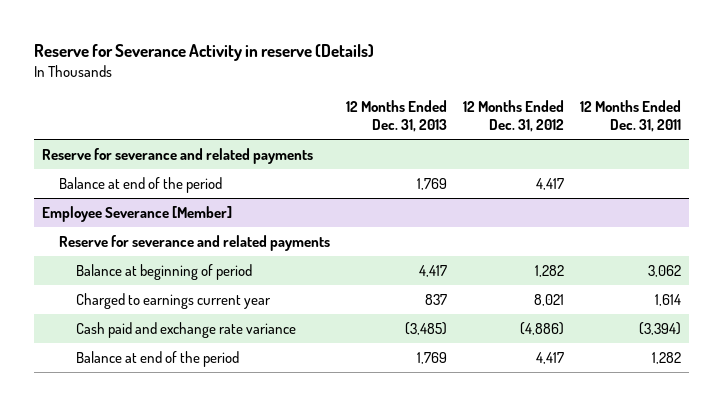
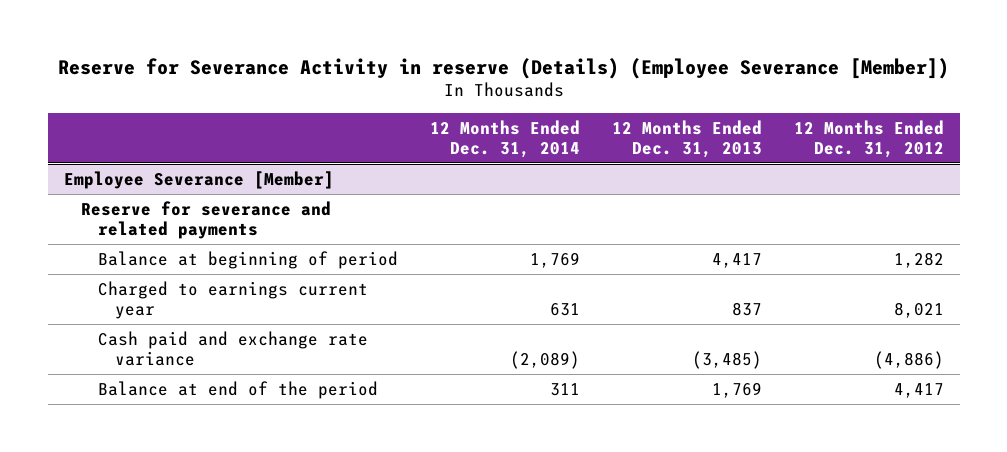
[33,44,374,62] Reserve for Severance Activity in reserve (Details) -> [57,57,949,79] Reserve for Severance Activity in reserve (Details) (Employee Severance [Member])
[579,99,681,133] 12 Months Ended Dec. 31, 2011 -> none
none -> [429,119,580,158] 12 Months Ended Dec. 31, 2014
[41,147,313,164] Reserve for severance and related payments -> none
[58,176,222,193] Balance at end of the period -> none

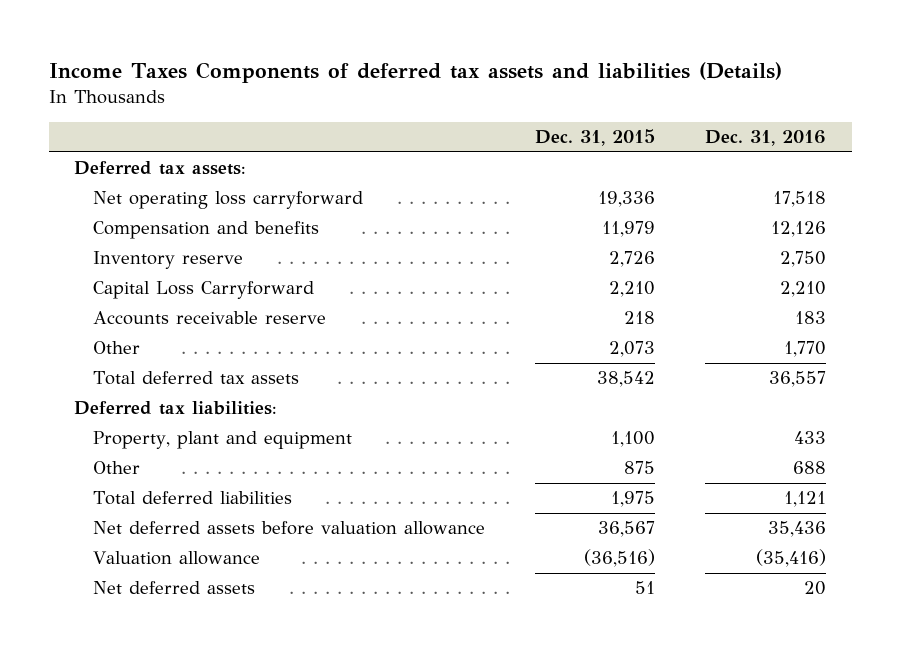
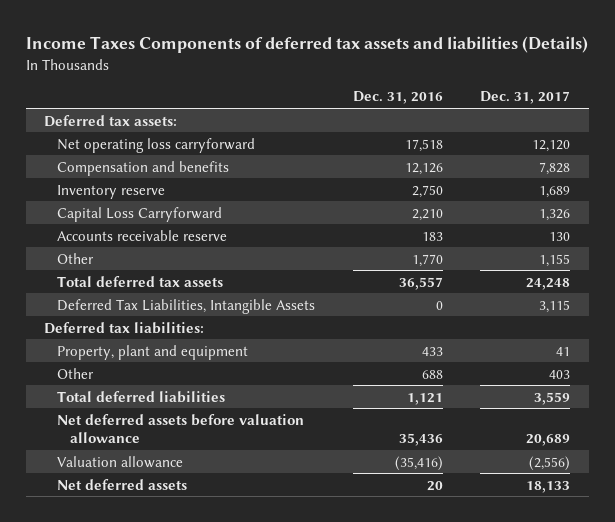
[535,129,656,147] Dec. 31, 2015 -> none
none -> [480,91,571,105] Dec. 31, 2017
none -> [57,298,316,314] Deferred Tax Liabilities, Intangible Assets

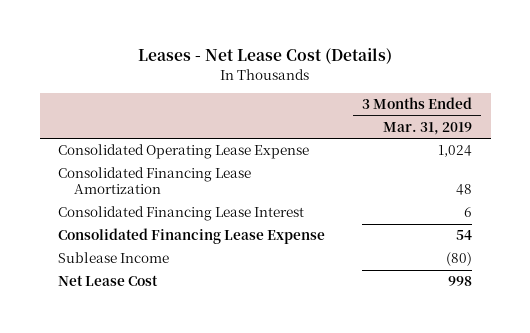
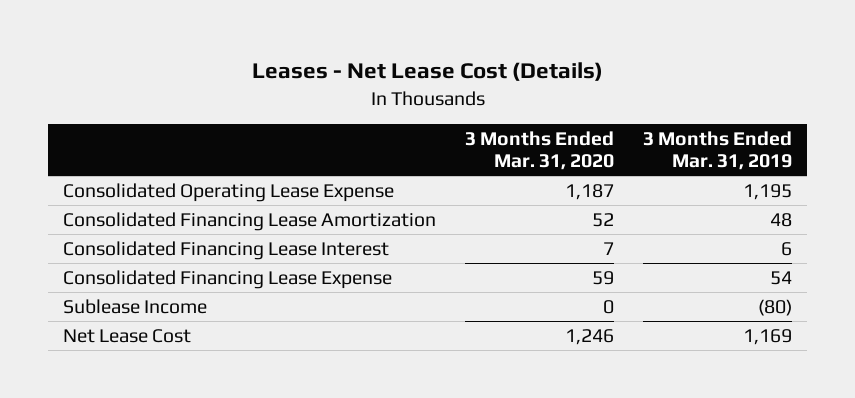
none -> [465,130,615,171] 3 Months Ended Mar. 31, 2020
[438,145,473,158] 1,024 -> [743,183,793,200] 1,195
[448,276,473,287] 998 -> [743,328,793,345] 1,169

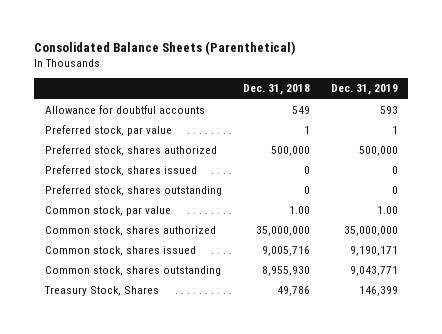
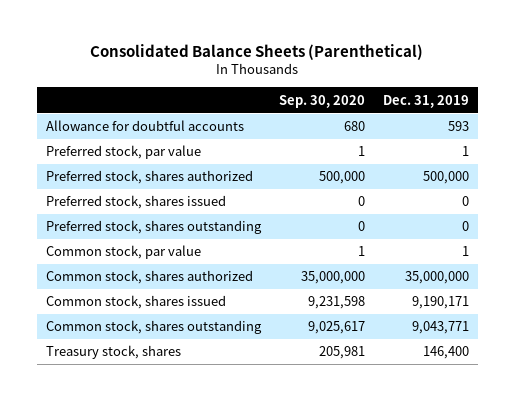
[242,84,310,96] Dec. 31, 2018 -> none
none -> [278,94,365,108] Sep. 30, 2020
[376,206,398,215] 1.00 -> [461,246,469,257] 1
[43,286,159,297] Treasury Stock, Shares -> [45,345,181,360] Treasury stock, shares
[358,286,398,297] 146,399 -> [422,346,469,360] 146,400

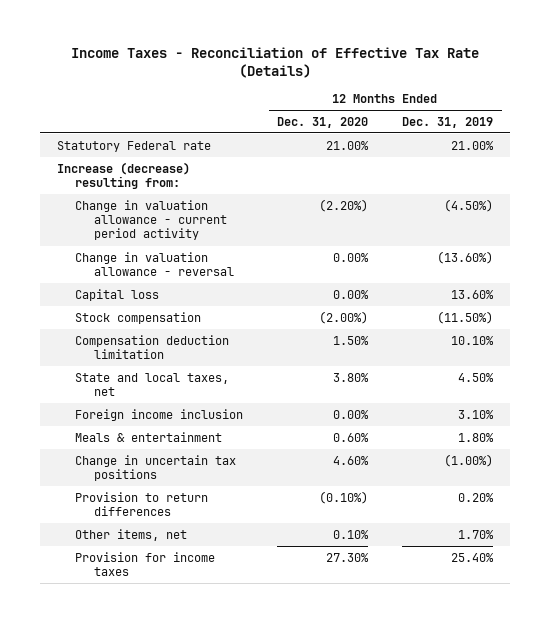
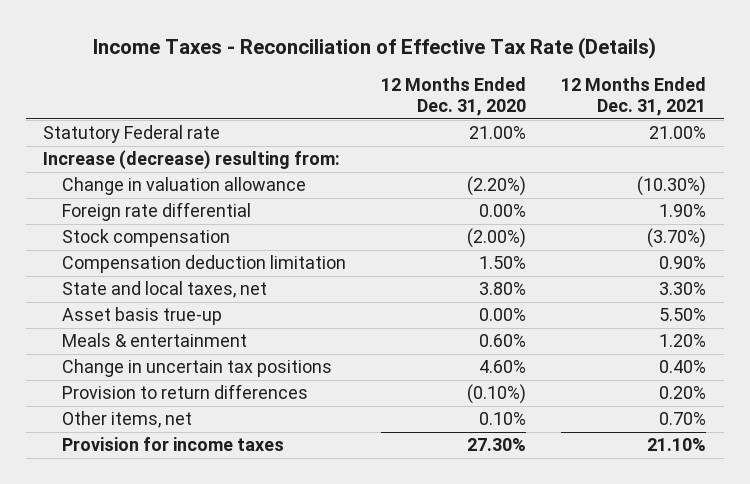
[402,116,494,128] Dec. 31, 2019 -> none
none -> [561,76,707,117] 12 Months Ended Dec. 31, 2021
[75,251,234,276] Change in valuation allowance - reversal -> none
[75,199,227,241] Change in valuation allowance - current period activity -> [62,177,307,196] Change in valuation allowance
[75,288,160,301] Capital loss -> [62,202,252,222] Foreign rate differential
[75,408,244,421] Foreign income inclusion -> [62,307,223,326] Asset basis true-up

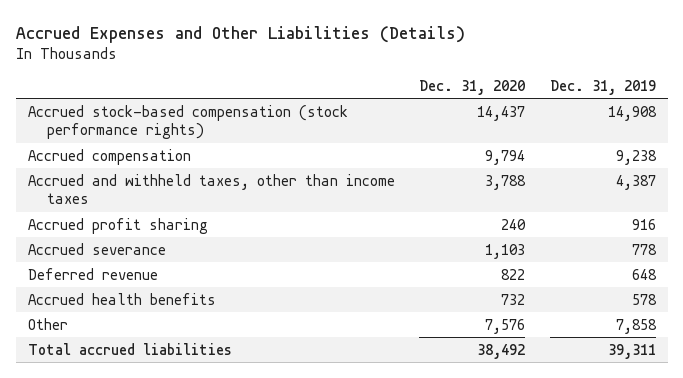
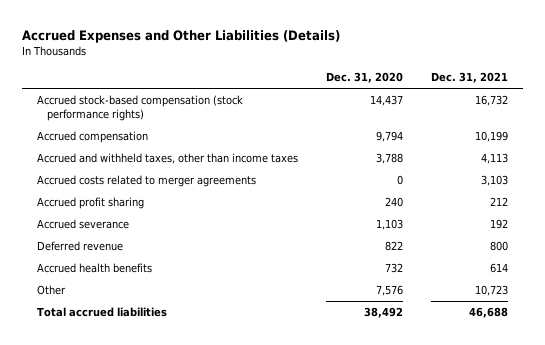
[549,80,656,96] Dec. 31, 2019 -> none
none -> [431,71,509,83] Dec. 31, 2021
none -> [36,175,256,188] Accrued costs related to merger agreements

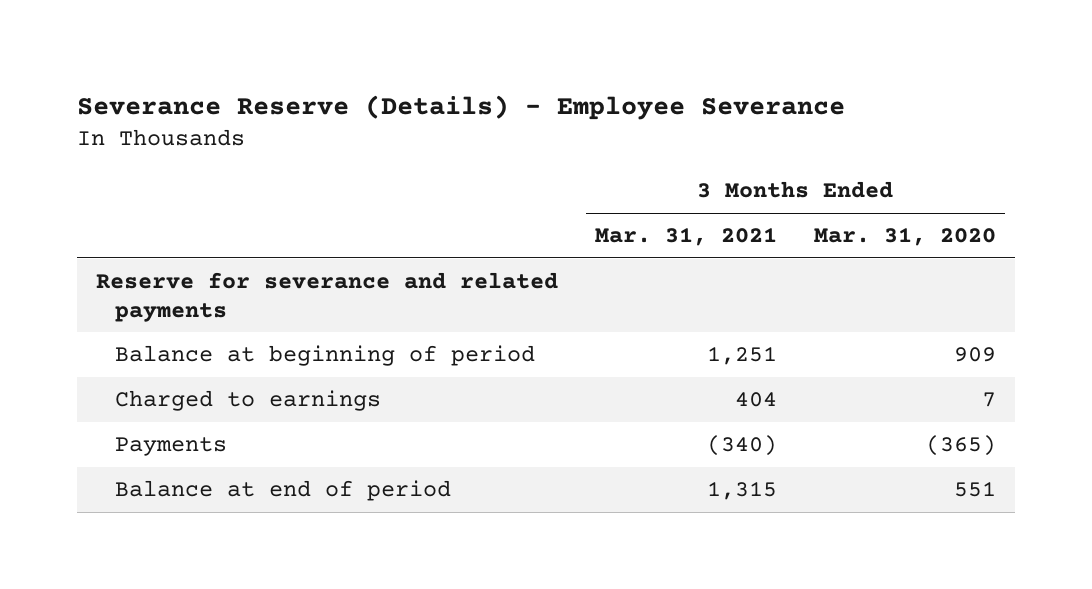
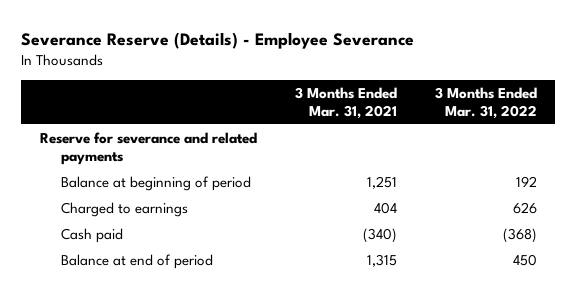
[814,227,997,247] Mar. 31, 2020 -> none
none -> [434,86,537,119] 3 Months Ended Mar. 31, 2022
[114,437,227,457] Payments -> [61,227,124,243] Cash paid

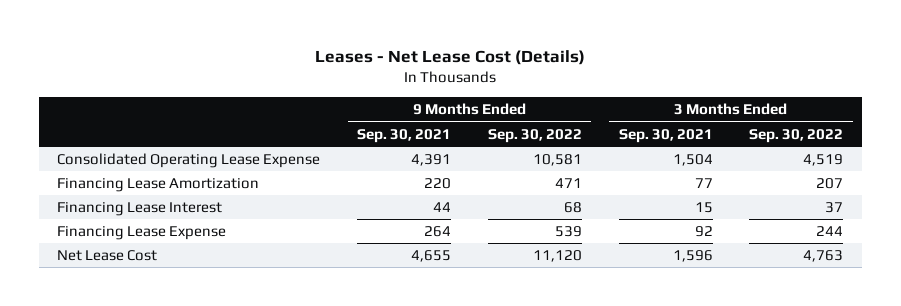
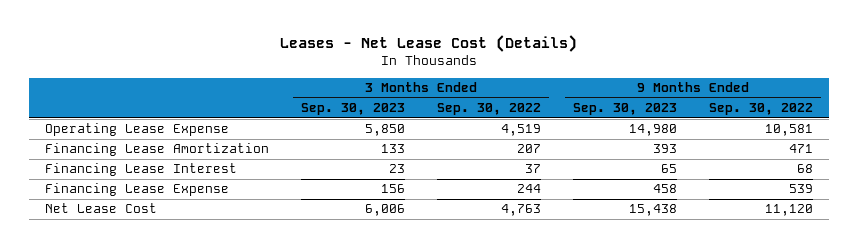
[357,128,452,143] Sep. 30, 2021 -> none
[618,128,713,143] Sep. 30, 2021 -> none
none -> [300,103,405,116] Sep. 30, 2023
none -> [572,103,677,116] Sep. 30, 2023
[57,153,321,169] Consolidated Operating Lease Expense -> [44,123,229,137] Operating Lease Expense

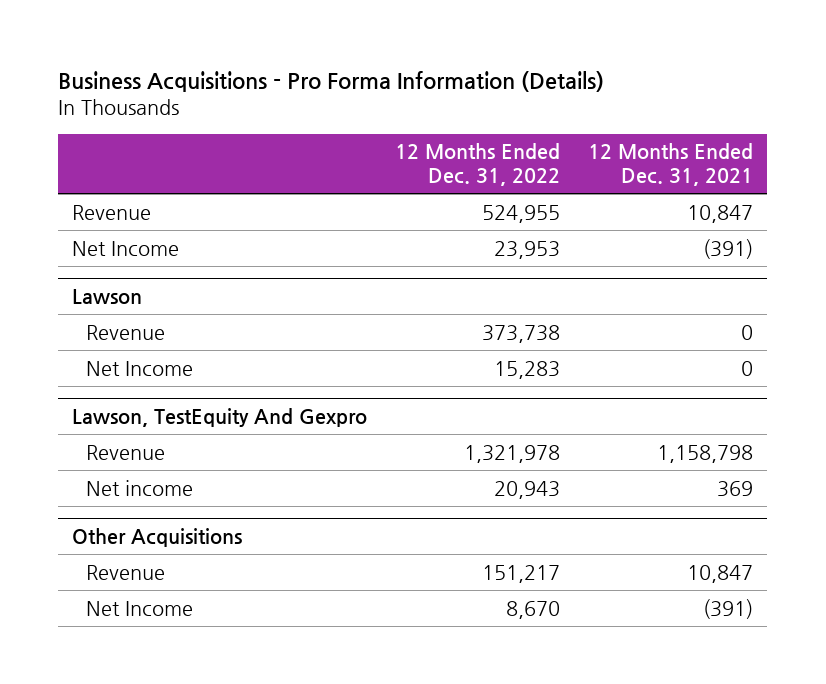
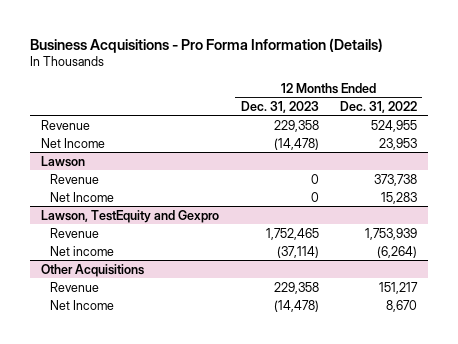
[588,143,754,187] 12 Months Ended Dec. 31, 2021 -> none
none -> [240,100,319,113] Dec. 31, 2023
[72,407,368,427] Lawson, TestEquity And Gexpro -> [41,209,220,223] Lawson, TestEquity and Gexpro
[464,444,561,463] 1,321,978 -> [365,227,418,240] 1,753,939
[494,480,561,499] 20,943 -> [377,245,418,258] (6,264)

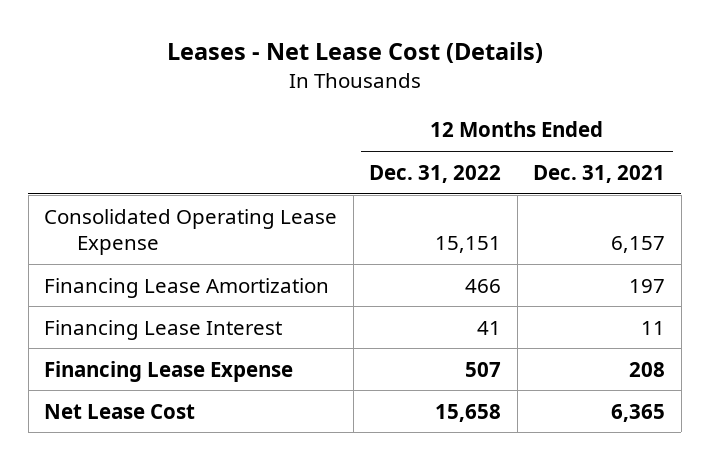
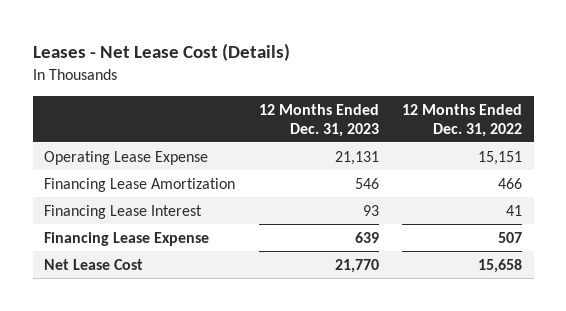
[533,164,666,183] Dec. 31, 2021 -> none
none -> [258,103,379,137] 12 Months Ended Dec. 31, 2023
[44,208,338,255] Consolidated Operating Lease Expense -> [44,150,209,165] Operating Lease Expense

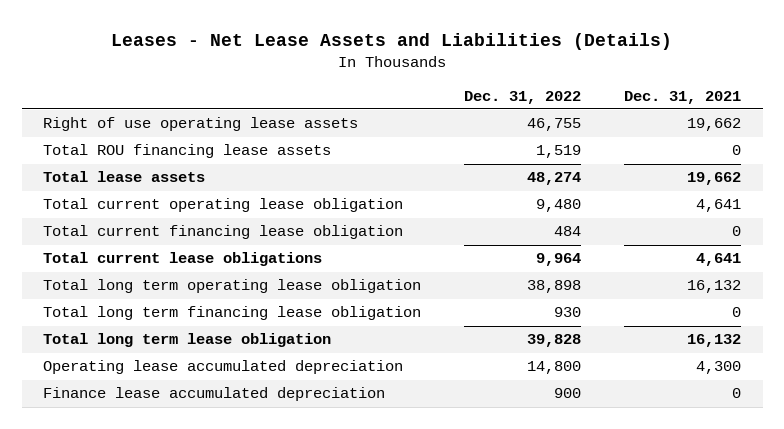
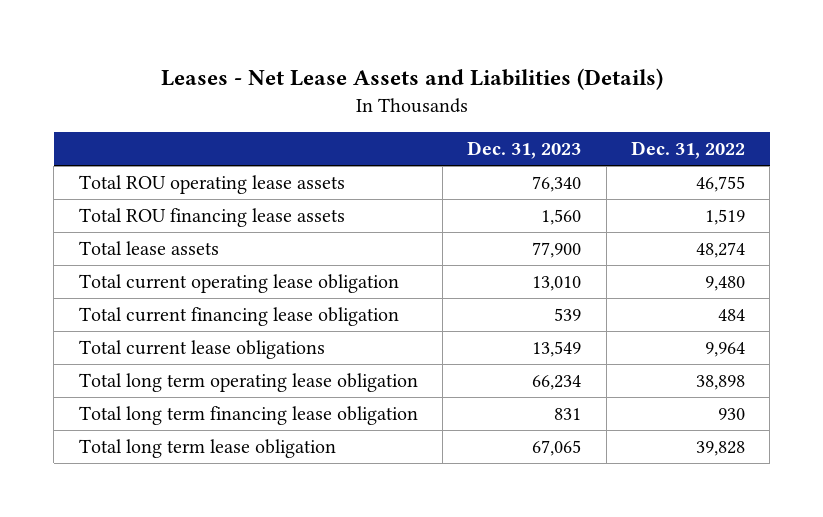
[624,90,742,104] Dec. 31, 2021 -> none
none -> [467,140,582,159] Dec. 31, 2023
[43,117,359,132] Right of use operating lease assets -> [78,175,345,195] Total ROU operating lease assets
[43,360,404,375] Operating lease accumulated depreciation -> none
[43,387,386,402] Finance lease accumulated depreciation -> none

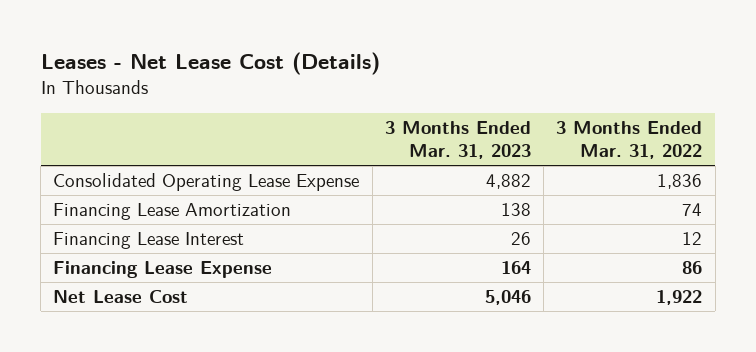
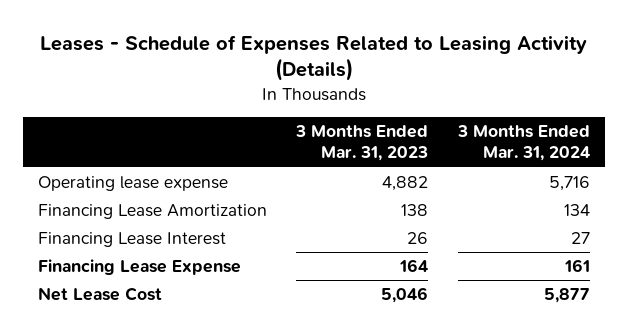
[40,52,380,76] Leases - Net Lease Cost (Details) -> [39,34,587,82] Leases - Schedule of Expenses Related to Leasing Activity (Details)
[556,120,703,160] 3 Months Ended Mar. 31, 2022 -> none
none -> [457,124,591,162] 3 Months Ended Mar. 31, 2024
[53,172,360,191] Consolidated Operating Lease Expense -> [37,175,228,191] Operating lease expense

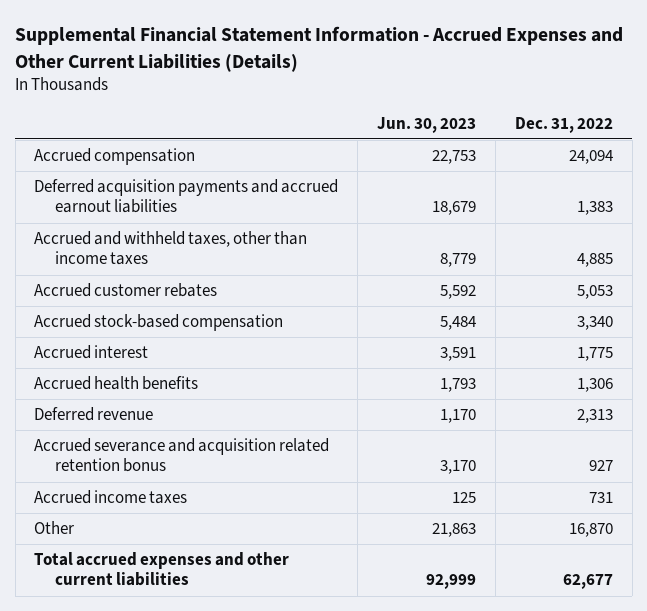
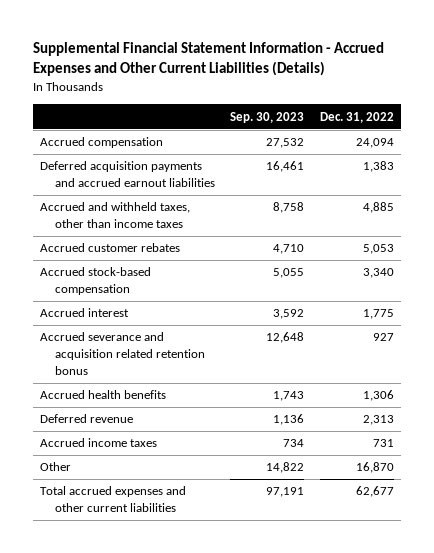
[377,116,477,133] Jun. 30, 2023 -> none
none -> [230,111,305,123] Sep. 30, 2023
[34,438,330,473] Accrued severance and acquisition related retention bonus -> [40,332,206,375] Accrued severance and acquisition related retention bonus

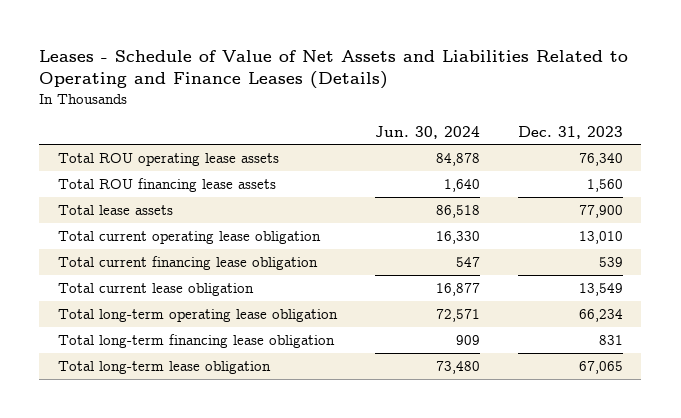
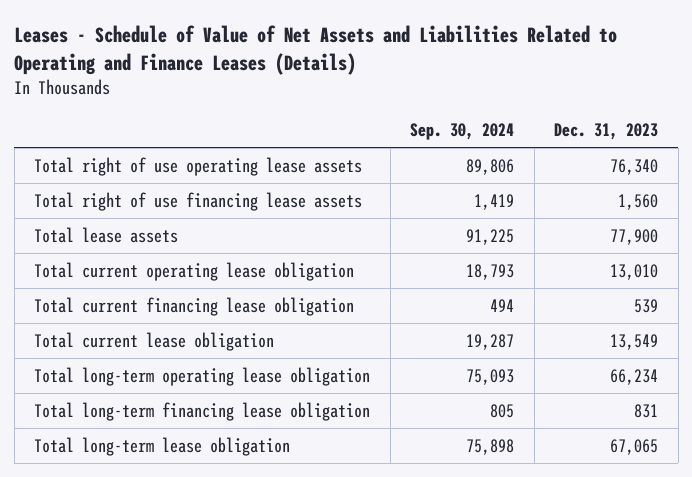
[374,125,480,139] Jun. 30, 2024 -> none
none -> [410,122,515,140] Sep. 30, 2024
[58,152,280,166] Total ROU operating lease assets -> [34,156,363,176] Total right of use operating lease assets
[58,177,277,192] Total ROU financing lease assets -> [34,191,363,211] Total right of use financing lease assets

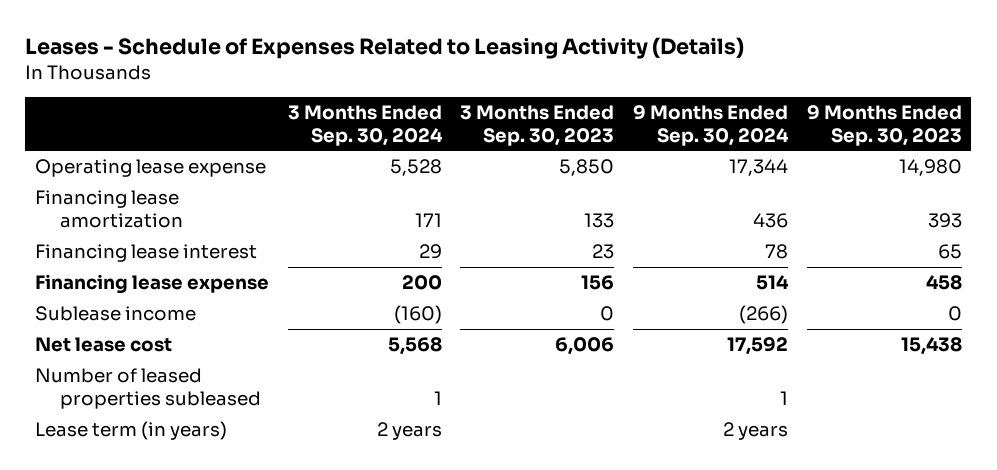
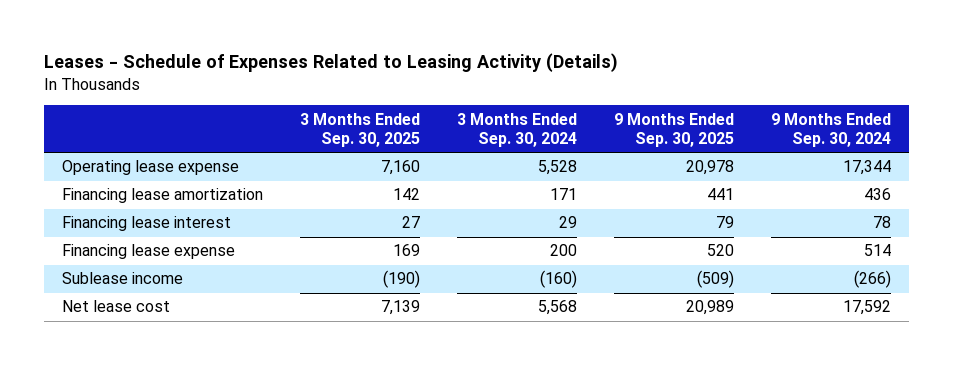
[460,105,615,146] 3 Months Ended Sep. 30, 2023 -> none
[807,105,963,146] 9 Months Ended Sep. 30, 2023 -> none
none -> [300,112,421,147] 3 Months Ended Sep. 30, 2025
none -> [614,112,735,147] 9 Months Ended Sep. 30, 2025
[34,368,261,409] Number of leased properties subleased -> none
[34,421,227,441] Lease term (in years) -> none

